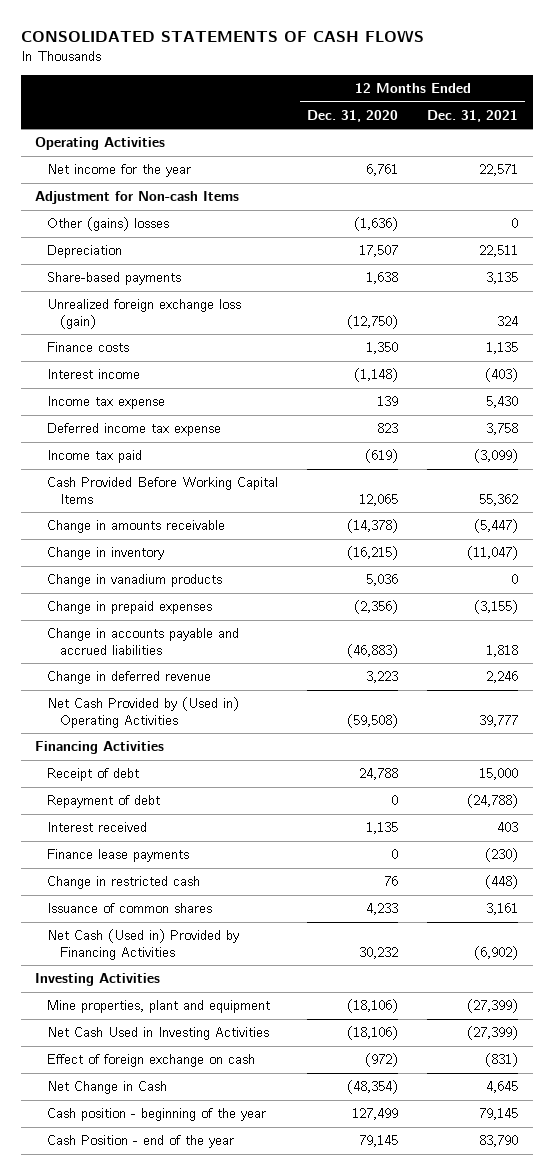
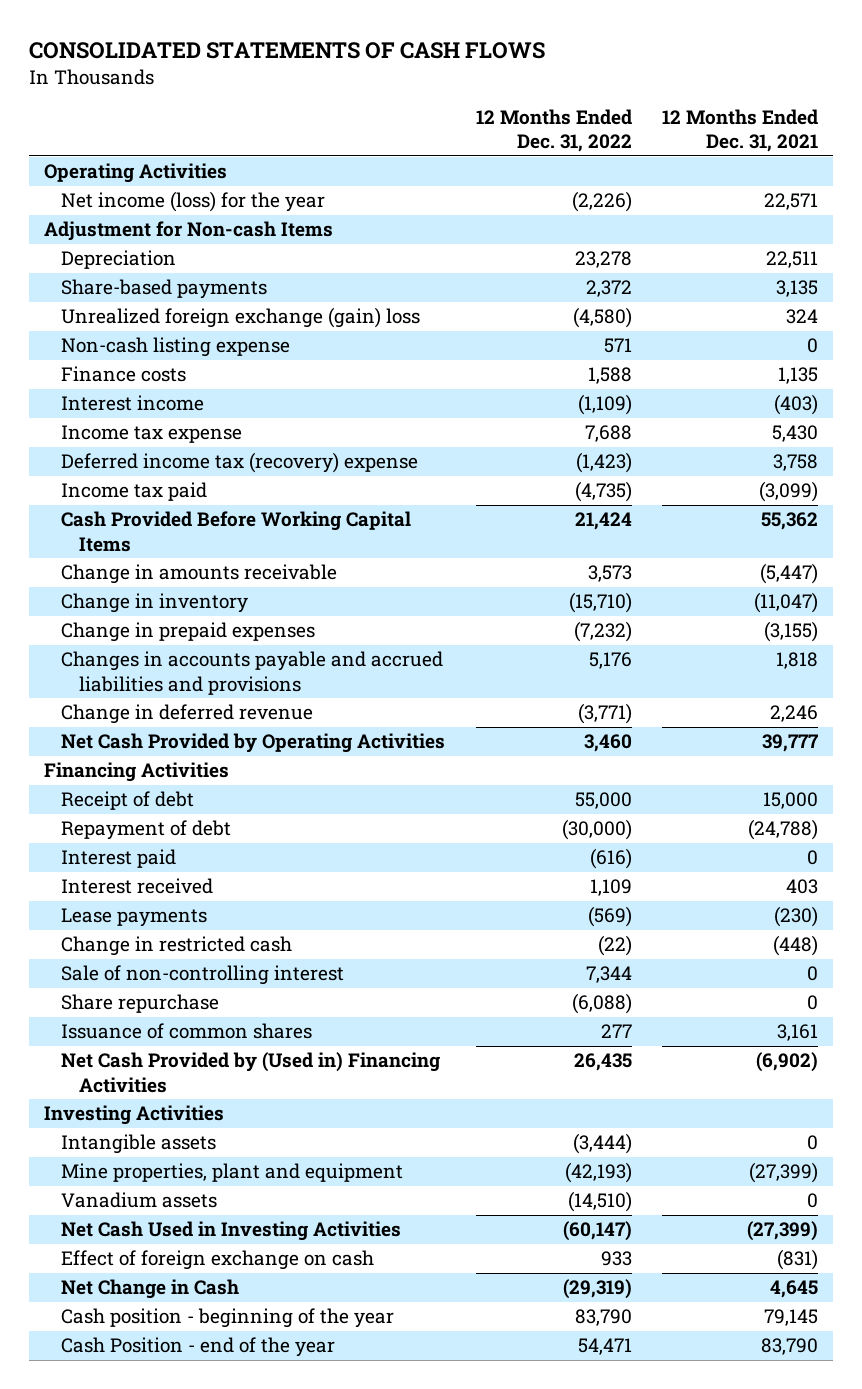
[307,109,399,122] Dec. 31, 2020 -> none
none -> [475,108,632,153] 12 Months Ended Dec. 31, 2022
[47,164,192,178] Net income for the year -> [61,191,326,213] Net income (loss) for the year
[47,217,170,232] Other (gains) losses -> none
[47,299,242,329] Unrealized foreign exchange loss (gain) -> [61,307,421,329] Unrealized foreign exchange (gain) loss
none -> [61,337,291,358] Non-cash listing expense
[47,423,222,437] Deferred income tax expense -> [61,452,419,474] Deferred income tax (recovery) expense
[47,574,223,588] Change in vanadium products -> none
[47,628,240,655] Change in accounts payable and accrued liabilities -> [61,651,444,695] Changes in accounts payable and accrued liabilities and provisions
[47,697,240,728] Net Cash Provided by (Used in) Operating Activities -> [61,733,446,754] Net Cash Provided by Operating Activities
none -> [61,849,177,869] Interest paid
[47,849,190,863] Finance lease payments -> [61,908,208,928] Lease payments
none -> [61,965,345,986] Sale of non-controlling interest
none -> [61,994,220,1014] Share repurchase
[47,929,240,960] Net Cash (Used in) Provided by Financing Activities -> [61,1052,441,1093] Net Cash Provided by (Used in) Financing Activities
none -> [61,1134,217,1155] Intangible assets
none -> [61,1192,218,1209] Vanadium assets

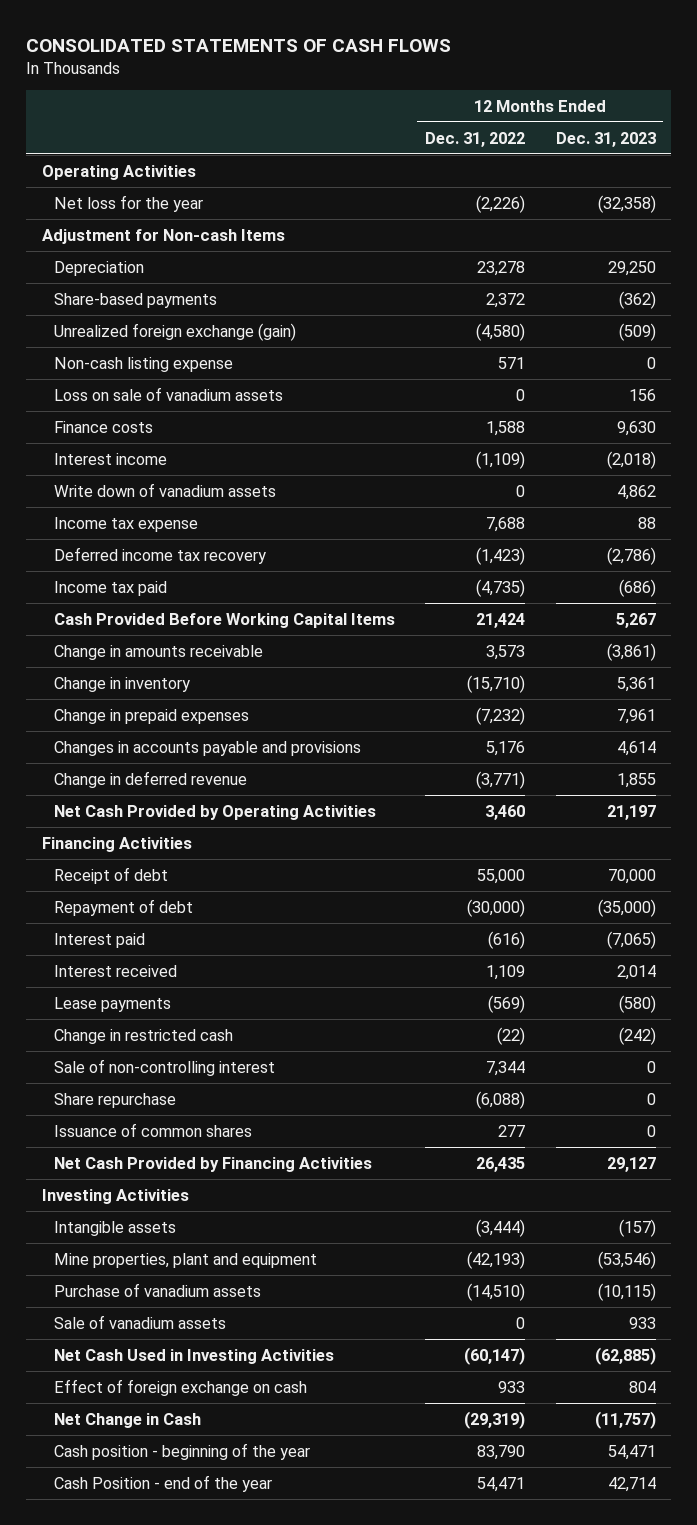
[662,108,819,153] 12 Months Ended Dec. 31, 2021 -> none
none -> [555,131,656,147] Dec. 31, 2023
[61,191,326,213] Net income (loss) for the year -> [53,194,203,212] Net loss for the year
[61,307,421,329] Unrealized foreign exchange (gain) loss -> [53,322,296,341] Unrealized foreign exchange (gain)
none -> [53,386,283,401] Loss on sale of vanadium assets
none -> [53,482,276,497] Write down of vanadium assets
[61,452,419,474] Deferred income tax (recovery) expense -> [53,546,266,564] Deferred income tax recovery
[61,651,444,695] Changes in accounts payable and accrued liabilities and provisions -> [53,740,361,756] Changes in accounts payable and provisions
[61,1052,441,1093] Net Cash Provided by (Used in) Financing Activities -> [53,1156,372,1172] Net Cash Provided by Financing Activities
[61,1192,218,1209] Vanadium assets -> [53,1282,261,1297] Purchase of vanadium assets
none -> [53,1314,226,1329] Sale of vanadium assets

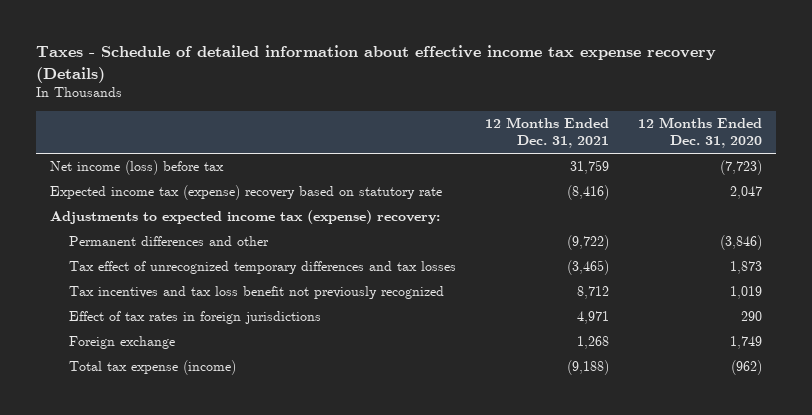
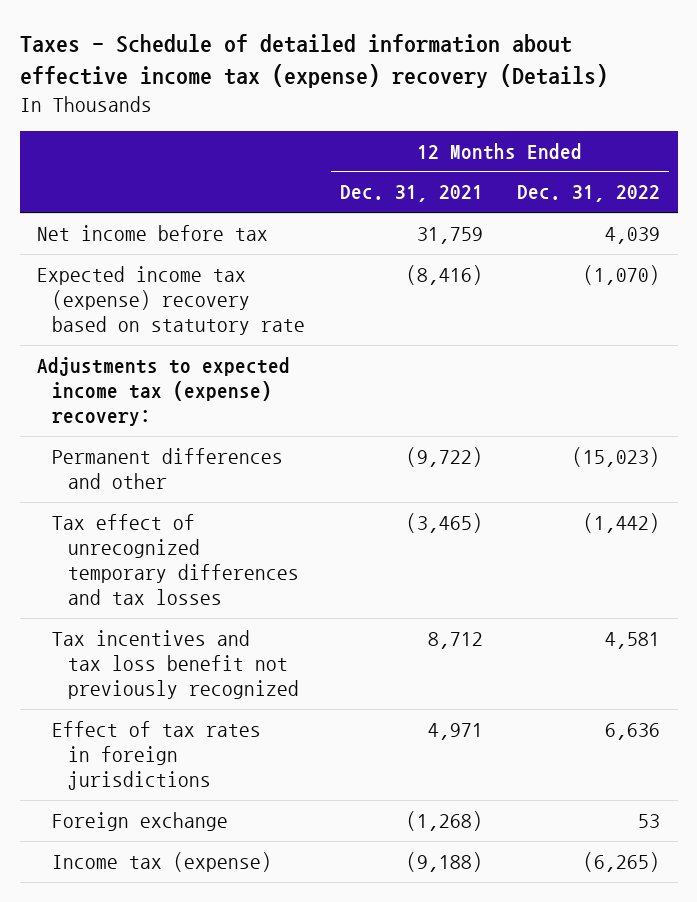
[36,45,717,83] Taxes - Schedule of detailed information about effective income tax expense recovery (Details) -> [19,34,608,89] Taxes - Schedule of detailed information about effective income tax (expense) recovery (Details)
[637,117,762,149] 12 Months Ended Dec. 31, 2020 -> none
none -> [517,185,661,203] Dec. 31, 2022
[50,160,225,176] Net income (loss) before tax -> [37,224,269,241] Net income before tax
[577,336,610,350] 1,268 -> [405,810,483,831] (1,268)
[69,360,237,376] Total tax expense (income) -> [52,851,273,872] Income tax (expense)

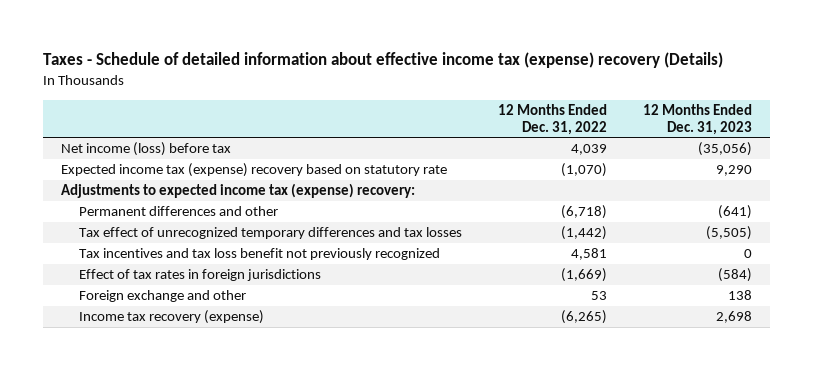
[339,185,483,203] Dec. 31, 2021 -> none
none -> [642,103,752,135] 12 Months Ended Dec. 31, 2023
[37,224,269,241] Net income before tax -> [60,142,231,157] Net income (loss) before tax
[572,446,661,467] (15,023) -> [560,205,607,220] (6,718)
[605,722,661,740] 6,636 -> [560,268,607,283] (1,669)
[52,811,229,831] Foreign exchange -> [79,290,247,303] Foreign exchange and other
[52,851,273,872] Income tax (expense) -> [79,310,265,325] Income tax recovery (expense)

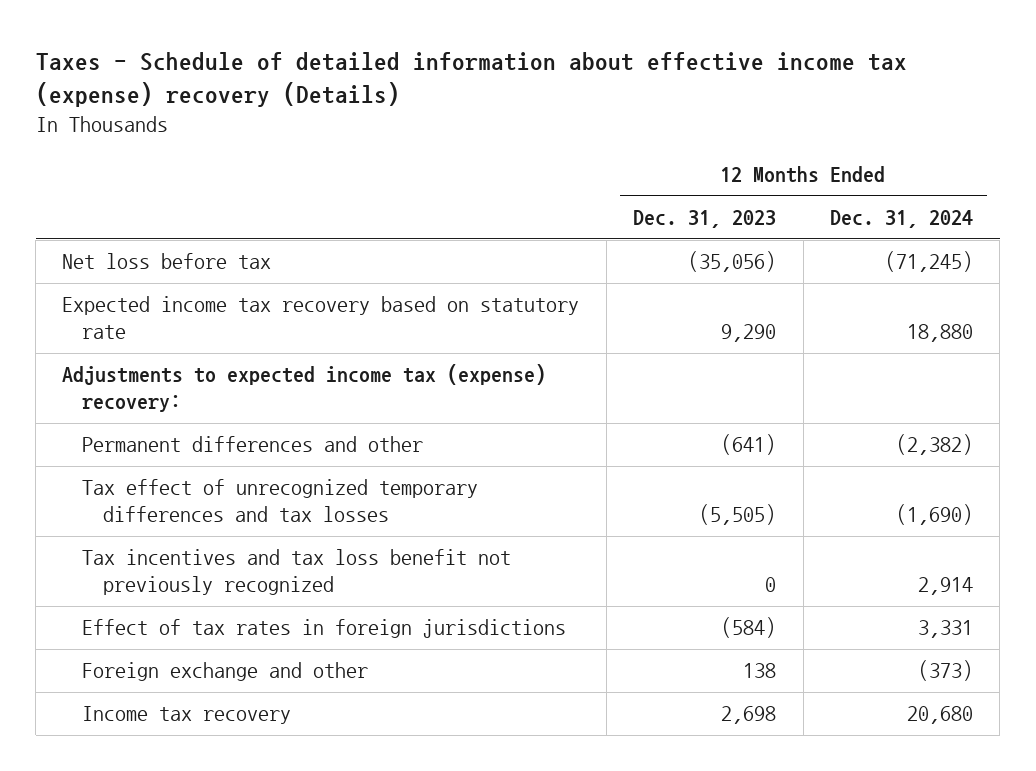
[497,103,607,135] 12 Months Ended Dec. 31, 2022 -> none
none -> [830,210,974,229] Dec. 31, 2024
[60,142,231,157] Net income (loss) before tax -> [62,253,272,270] Net loss before tax
[60,163,447,178] Expected income tax (expense) recovery based on statutory rate -> [62,296,580,340] Expected income tax recovery based on statutory rate
[79,310,265,325] Income tax recovery (expense) -> [82,706,292,725] Income tax recovery

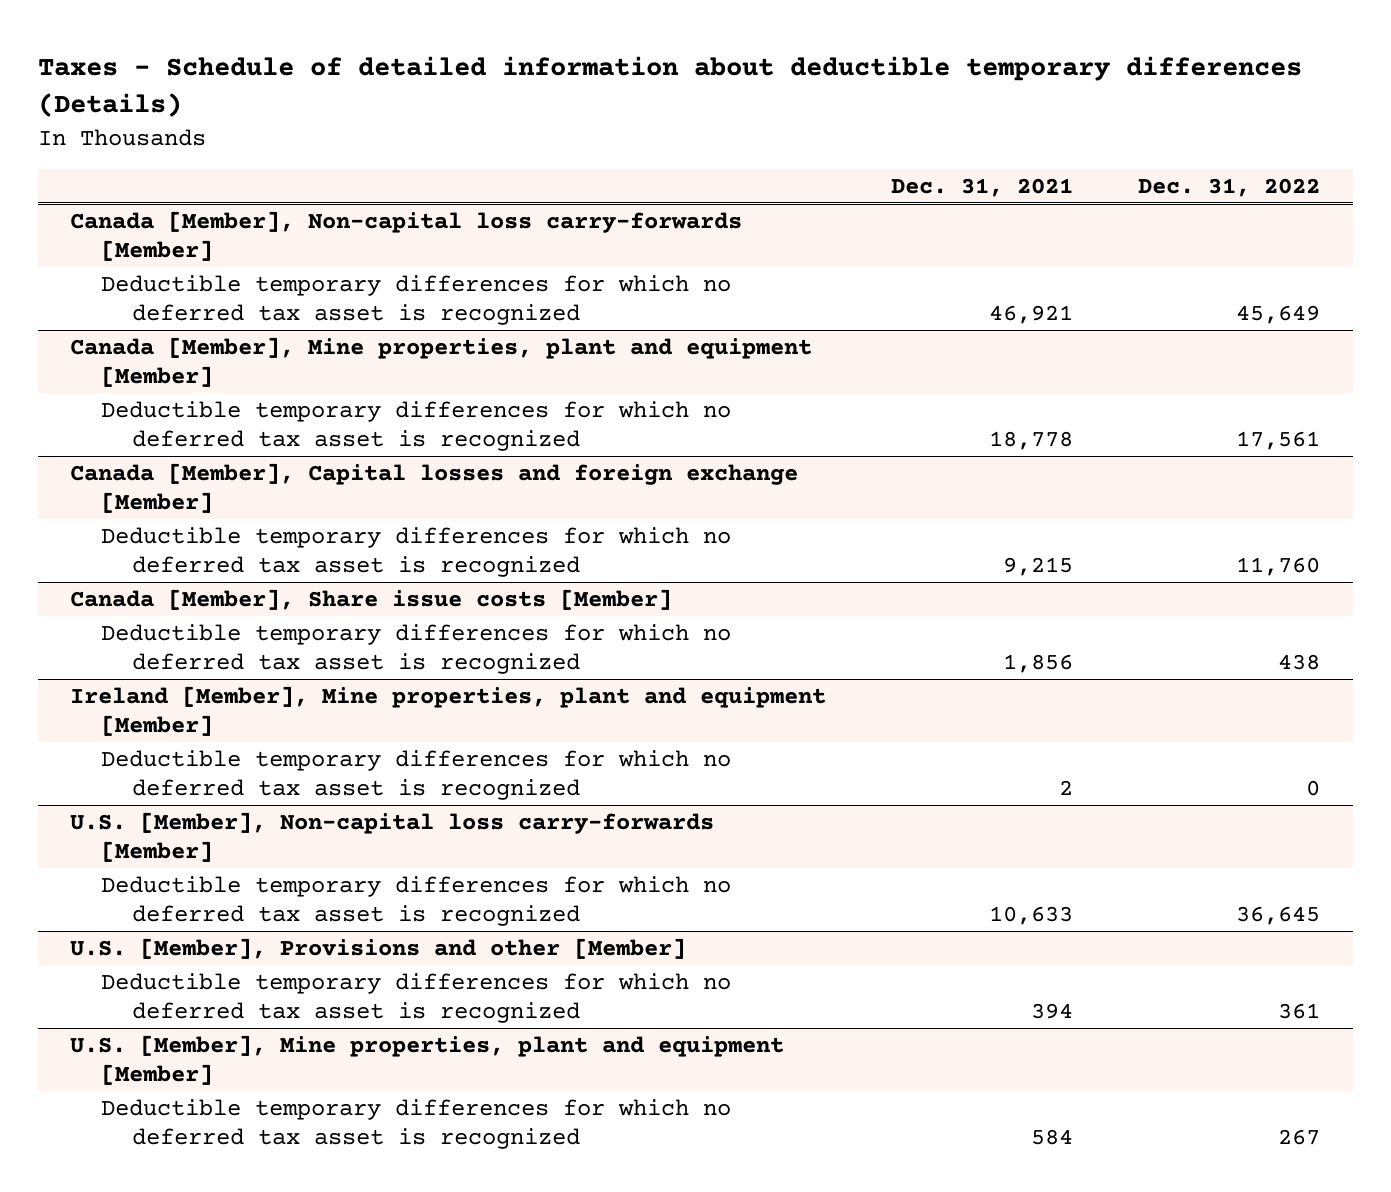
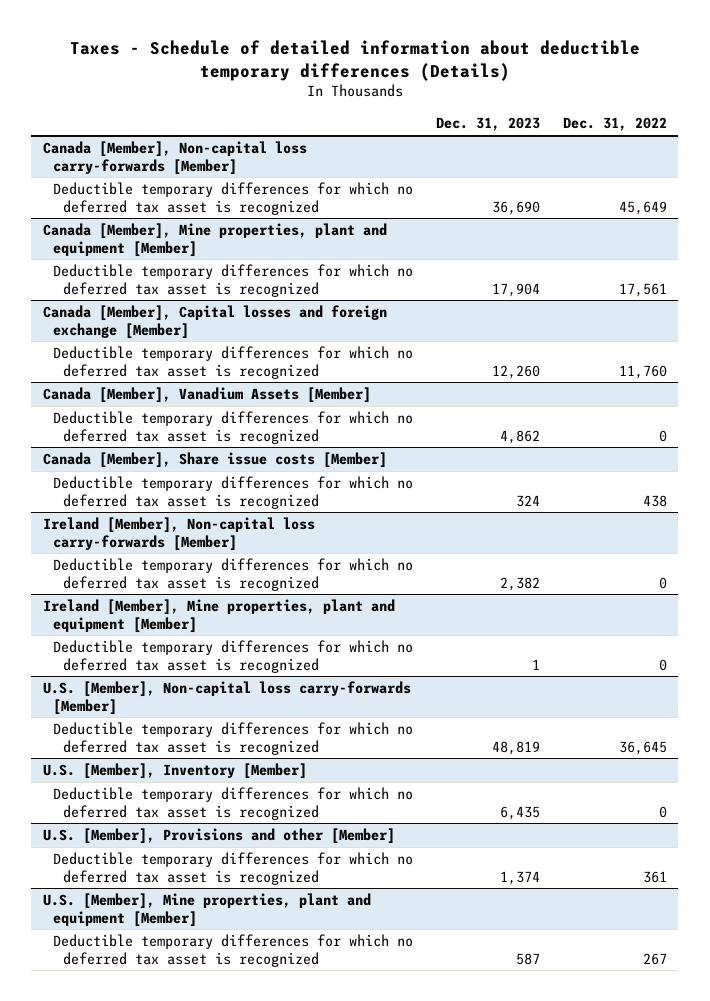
[891,177,1074,197] Dec. 31, 2021 -> none
none -> [436,117,541,132] Dec. 31, 2023
none -> [42,387,371,404] Canada [Member], Vanadium Assets [Member]
none -> [53,411,414,444] Deductible temporary differences for which no deferred tax asset is recognized
none -> [42,517,315,551] Ireland [Member], Non-capital loss carry-forwards [Member]
none -> [53,558,414,591] Deductible temporary differences for which no deferred tax asset is recognized
none -> [42,763,307,780] U.S. [Member], Inventory [Member]
none -> [53,787,414,820] Deductible temporary differences for which no deferred tax asset is recognized

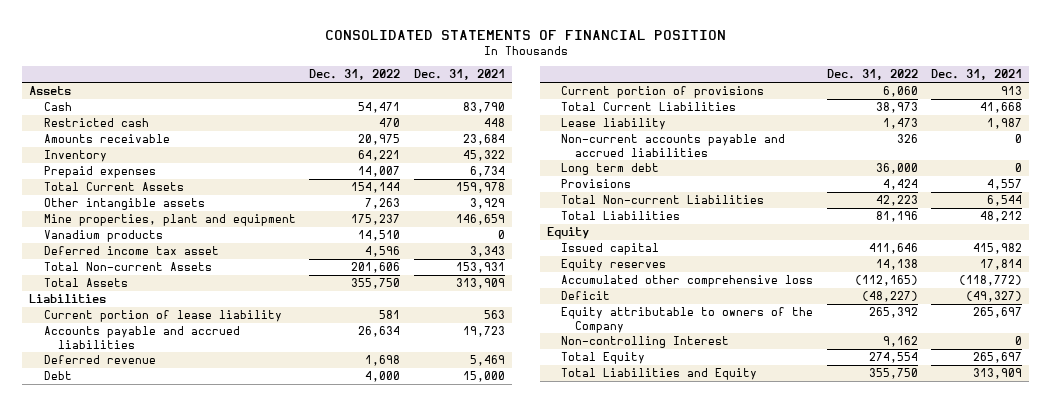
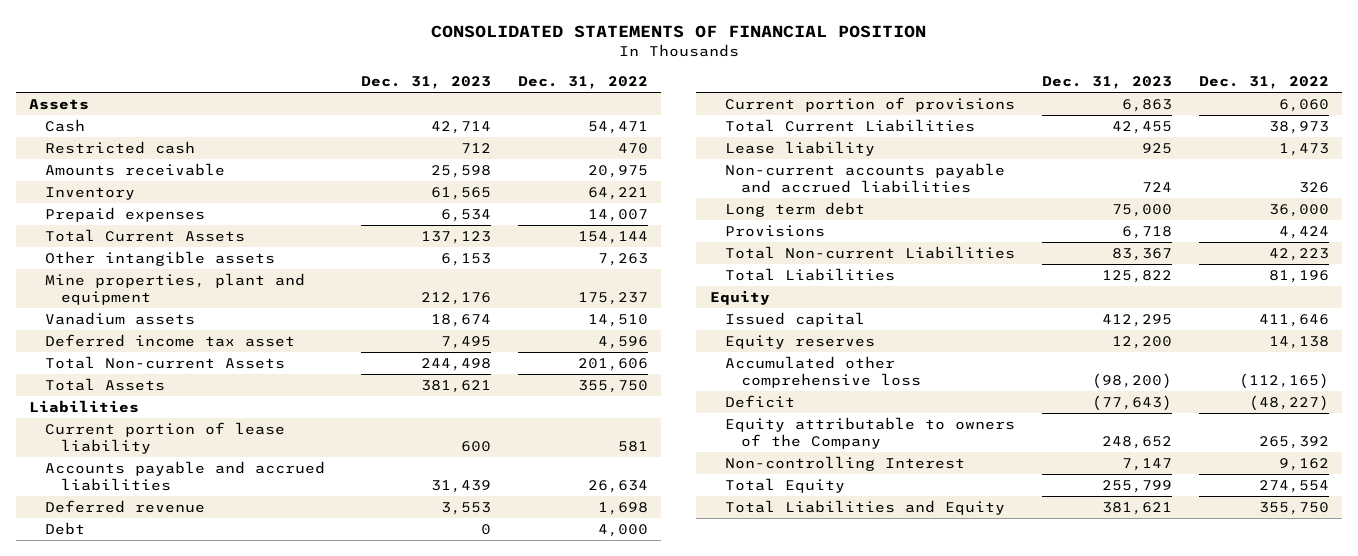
[413,69,505,81] Dec. 31, 2021 -> none
none -> [361,76,492,90] Dec. 31, 2023
[43,230,163,243] Vanadium products -> [44,311,195,325] Vanadium assets

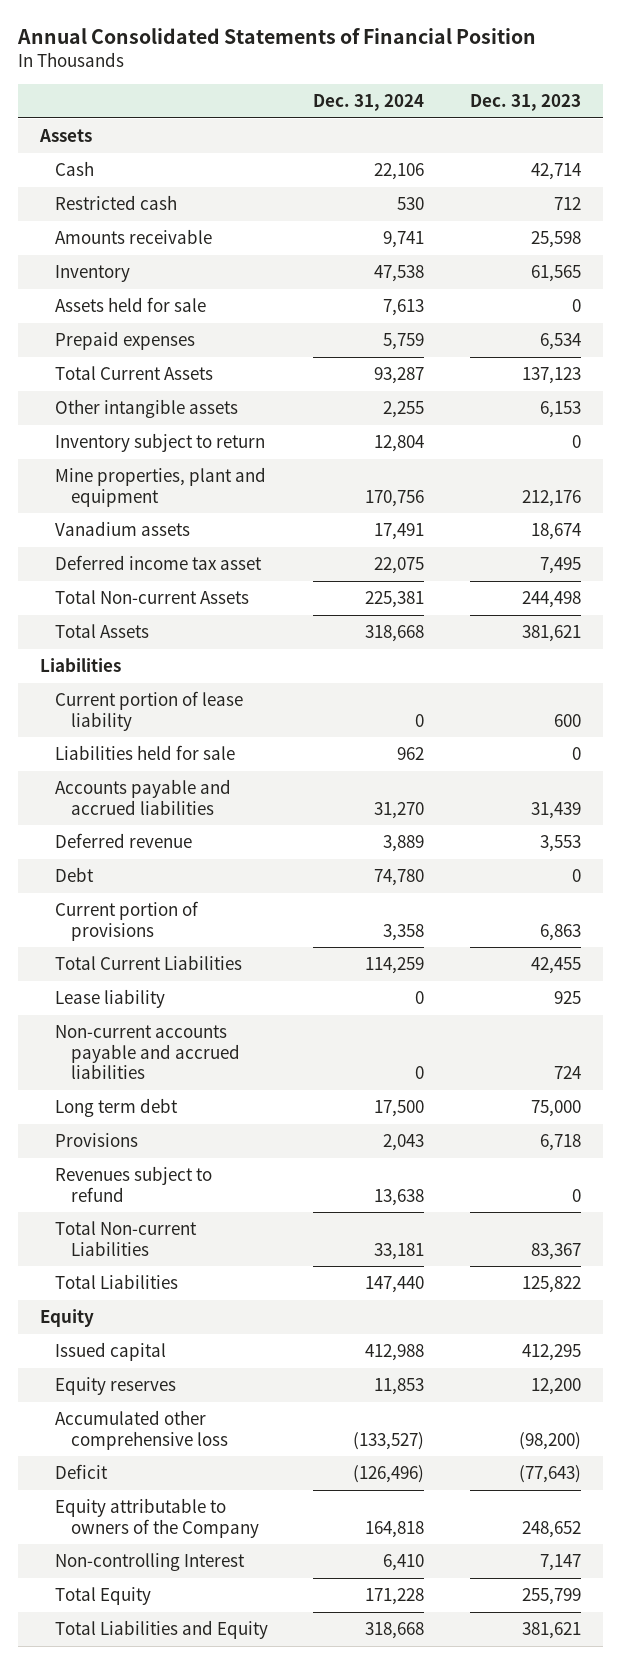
[430,25,926,39] CONSOLIDATED STATEMENTS OF FINANCIAL POSITION -> [16,28,536,45] Annual Consolidated Statements of Financial Position
[518,76,649,90] Dec. 31, 2022 -> none
none -> [313,93,425,111] Dec. 31, 2024
none -> [55,297,207,313] Assets held for sale
none -> [55,433,266,453] Inventory subject to return
none -> [55,745,236,761] Liabilities held for sale
none -> [55,1166,213,1202] Revenues subject to refund

